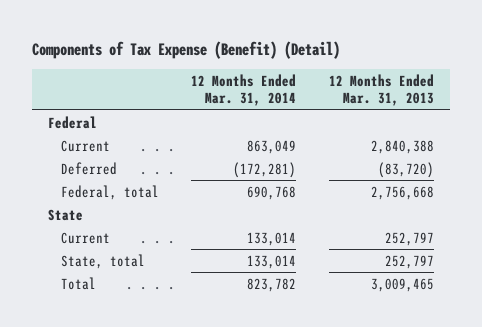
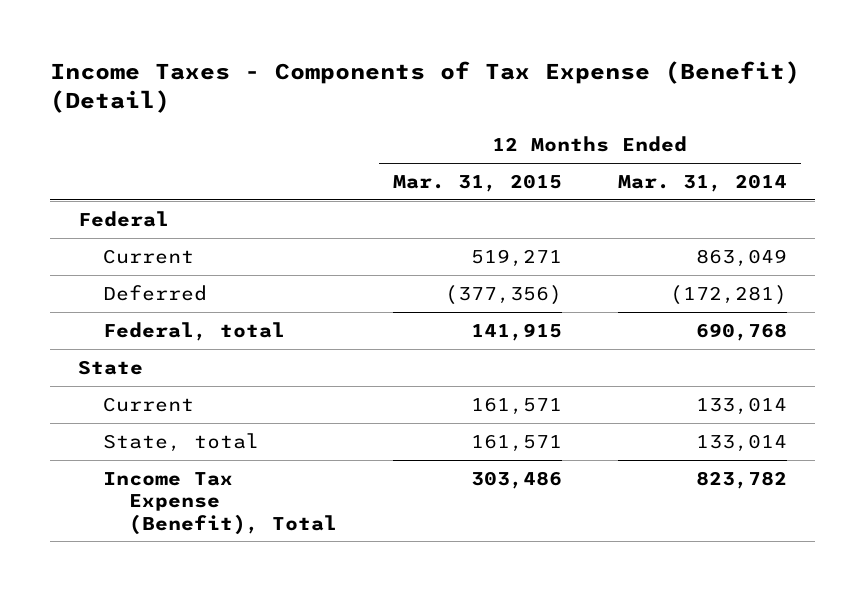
[32,40,341,59] Components of Tax Expense (Benefit) (Detail) -> [49,60,800,113] Income Taxes - Components of Tax Expense (Benefit) (Detail)
[328,73,434,107] 12 Months Ended Mar. 31, 2013 -> none
none -> [392,174,562,193] Mar. 31, 2015
[61,276,97,290] Total -> [103,471,337,535] Income Tax Expense (Benefit), Total

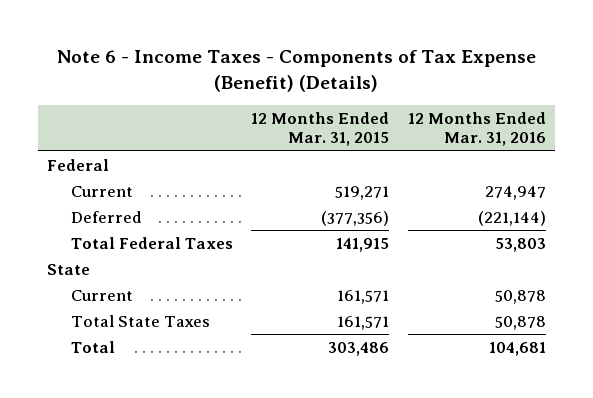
[49,60,800,113] Income Taxes - Components of Tax Expense (Benefit) (Detail) -> [57,50,537,92] Note 6 - Income Taxes - Components of Tax Expense (Benefit) (Details)
[617,174,787,193] Mar. 31, 2014 -> none
none -> [407,111,546,147] 12 Months Ended Mar. 31, 2016
[103,321,286,341] Federal, total -> [71,236,234,249] Total Federal Taxes
[103,432,260,452] State, total -> [71,314,211,327] Total State Taxes
[103,471,337,535] Income Tax Expense (Benefit), Total -> [71,340,116,353] Total

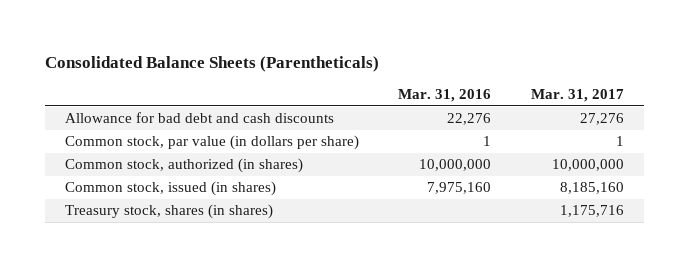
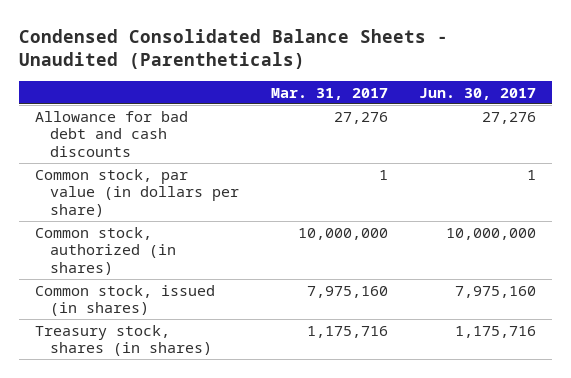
[45,56,380,73] Consolidated Balance Sheets (Parentheticals) -> [19,28,449,70] Condensed Consolidated Balance Sheets - Unaudited (Parentheticals)
[398,89,492,103] Mar. 31, 2016 -> none
none -> [419,87,537,100] Jun. 30, 2017
[560,182,625,195] 8,185,160 -> [306,285,388,298] 7,975,160

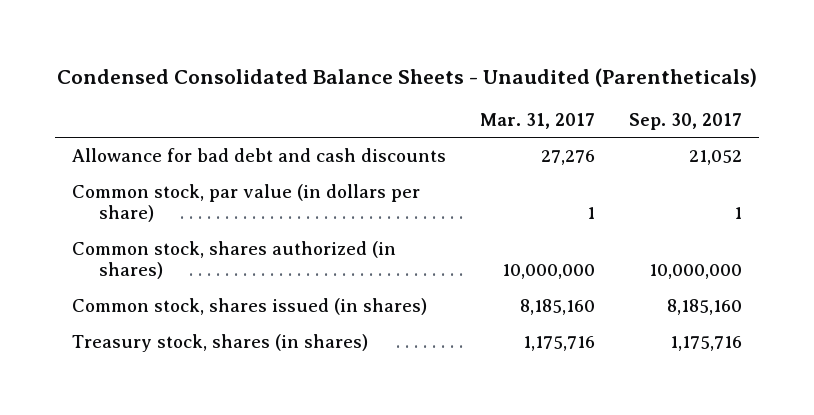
[419,87,537,100] Jun. 30, 2017 -> none
none -> [629,113,743,131] Sep. 30, 2017
[34,226,177,275] Common stock, authorized (in shares) -> [72,241,397,280] Common stock, shares authorized (in shares)
[34,284,215,317] Common stock, issued (in shares) -> [72,298,428,316] Common stock, shares issued (in shares)
[306,285,388,298] 7,975,160 -> [520,299,596,316] 8,185,160

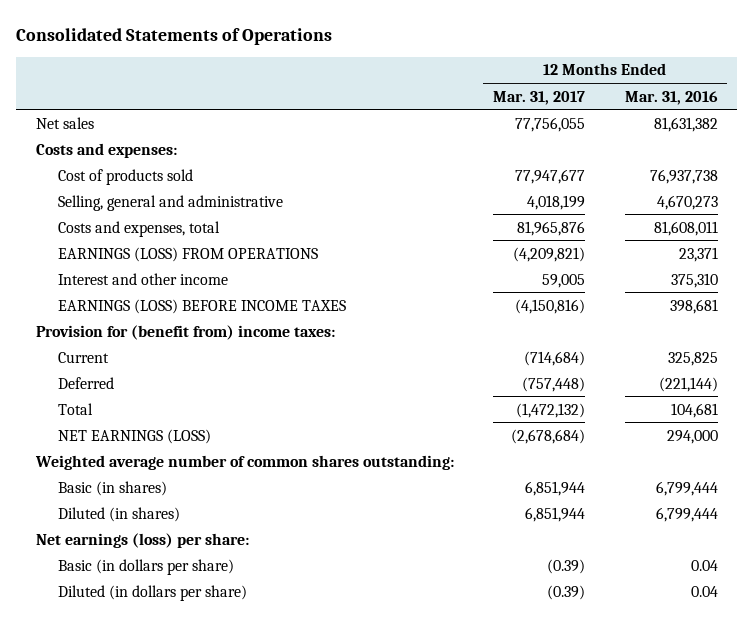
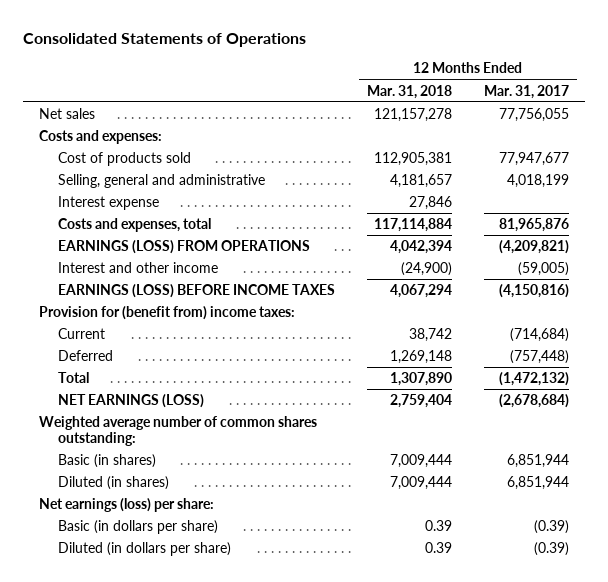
[624,90,718,105] Mar. 31, 2016 -> none
none -> [366,84,452,99] Mar. 31, 2018
none -> [57,195,159,210] Interest expense
[542,273,586,288] 59,005 -> [518,261,570,276] (59,005)

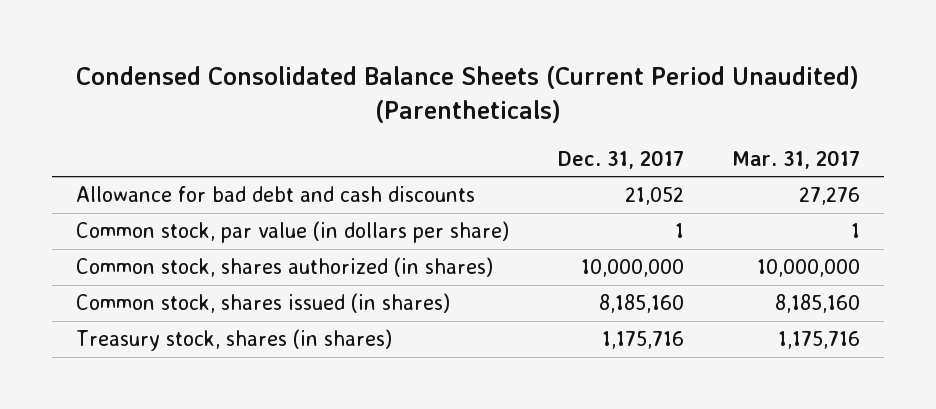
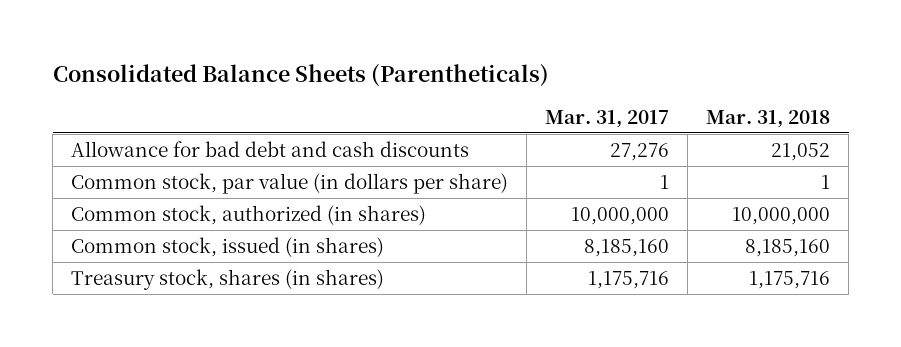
[76,66,860,123] Condensed Consolidated Balance Sheets (Current Period Unaudited) (Parentheticals) -> [52,63,549,87] Consolidated Balance Sheets (Parentheticals)
[557,149,684,169] Dec. 31, 2017 -> none
none -> [706,109,831,128] Mar. 31, 2018
[76,257,494,278] Common stock, shares authorized (in shares) -> [71,204,427,225] Common stock, authorized (in shares)
[76,293,451,314] Common stock, shares issued (in shares) -> [71,236,385,257] Common stock, issued (in shares)

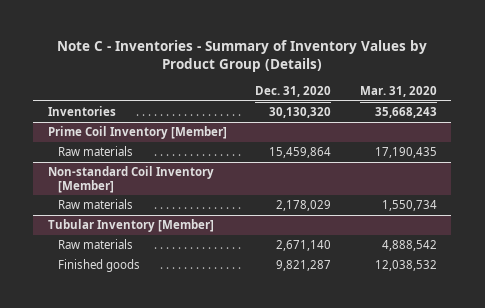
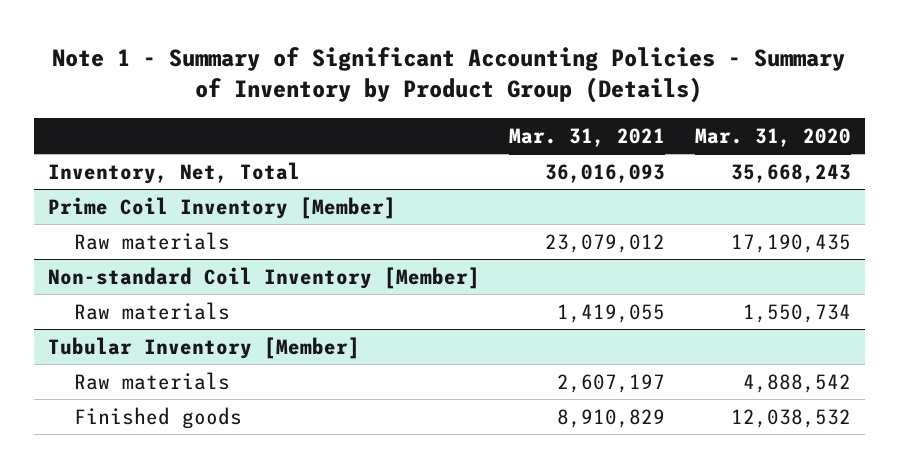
[57,40,428,73] Note C - Inventories - Summary of Inventory Values by Product Group (Details) -> [52,46,846,104] Note 1 - Summary of Significant Accounting Policies - Summary of Inventory by Product Group (Details)
[255,85,332,97] Dec. 31, 2020 -> none
none -> [509,127,666,147] Mar. 31, 2021
[47,106,116,117] Inventories -> [48,161,301,184] Inventory, Net, Total

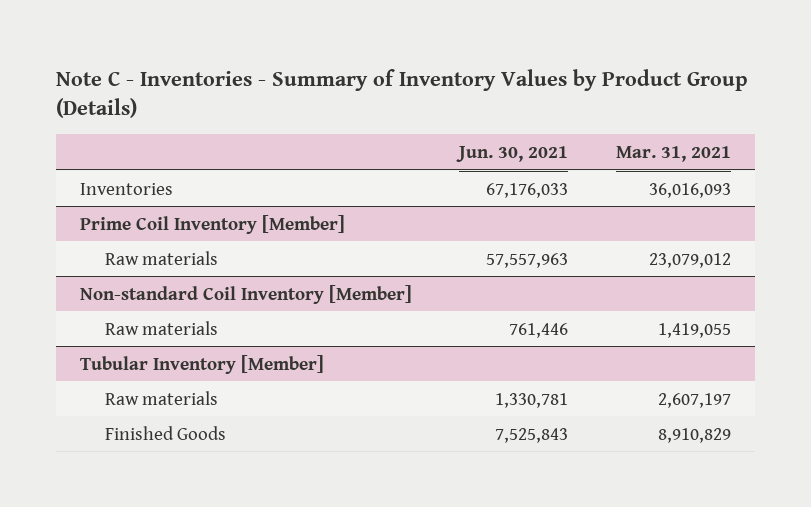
[52,46,846,104] Note 1 - Summary of Significant Accounting Policies - Summary of Inventory by Product Group (Details) -> [56,68,749,119] Note C - Inventories - Summary of Inventory Values by Product Group (Details)
[694,127,851,147] Mar. 31, 2020 -> none
none -> [456,146,569,163] Jun. 30, 2021
[48,161,301,184] Inventory, Net, Total -> [79,182,173,195] Inventories
[73,406,242,429] Finished goods -> [104,425,226,440] Finished Goods

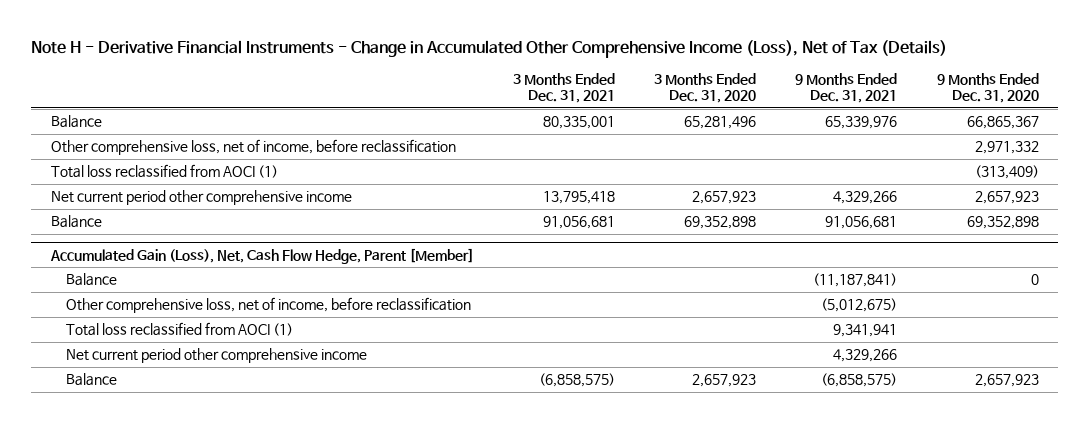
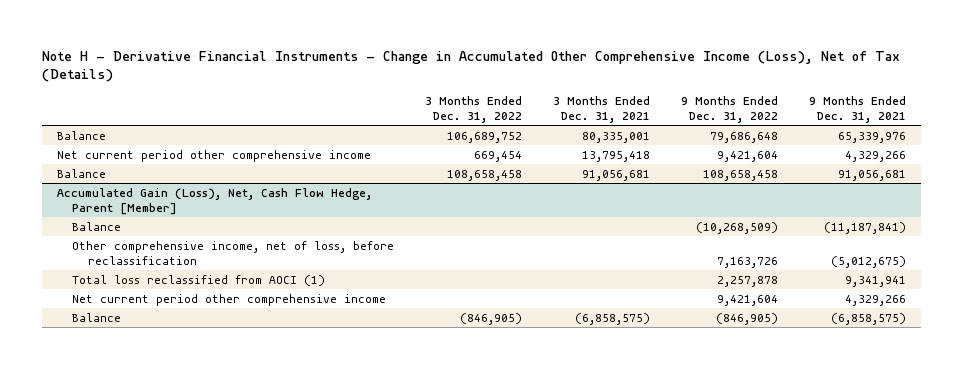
[654,72,757,104] 3 Months Ended Dec. 31, 2020 -> none
[936,72,1039,104] 9 Months Ended Dec. 31, 2020 -> none
none -> [425,96,523,124] 3 Months Ended Dec. 31, 2022
none -> [680,96,778,124] 9 Months Ended Dec. 31, 2022
[50,139,456,156] Other comprehensive loss, net of income, before reclassification -> none
[50,164,278,179] Total loss reclassified from AOCI (1) -> none
[65,297,471,314] Other comprehensive loss, net of income, before reclassification -> [72,240,395,265] Other comprehensive income, net of loss, before reclassification

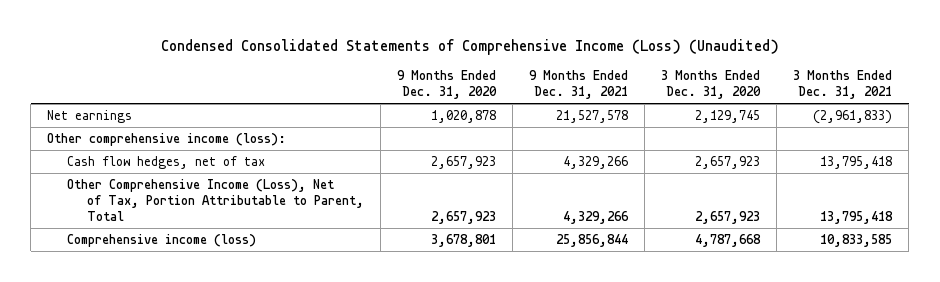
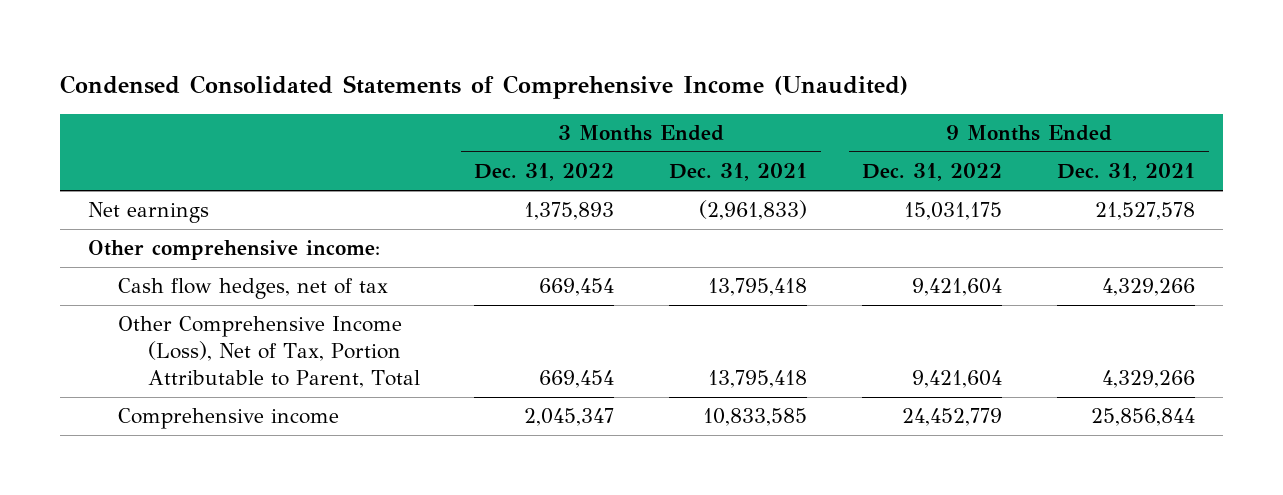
[160,39,779,56] Condensed Consolidated Statements of Comprehensive Income (Loss) (Unaudited) -> [60,74,909,99] Condensed Consolidated Statements of Comprehensive Income (Unaudited)
[397,69,498,100] 9 Months Ended Dec. 31, 2020 -> none
[661,69,762,100] 3 Months Ended Dec. 31, 2020 -> none
none -> [474,163,615,182] Dec. 31, 2022
none -> [862,163,1003,182] Dec. 31, 2022
[47,132,287,146] Other comprehensive income (loss): -> [87,240,380,261] Other comprehensive income:
[67,233,257,247] Comprehensive income (loss) -> [117,408,339,430] Comprehensive income

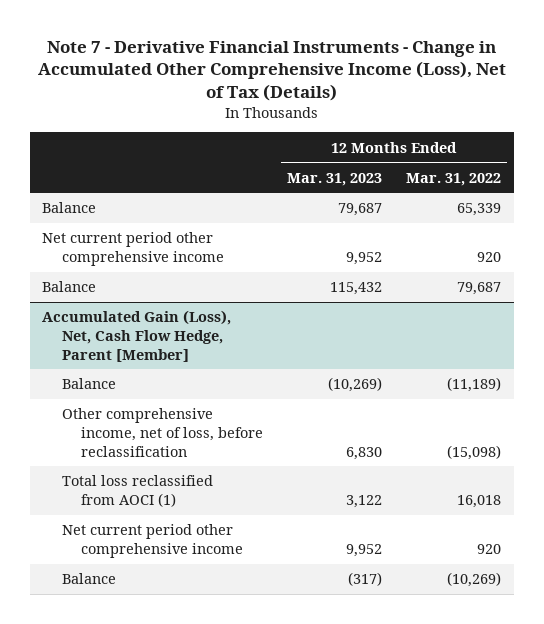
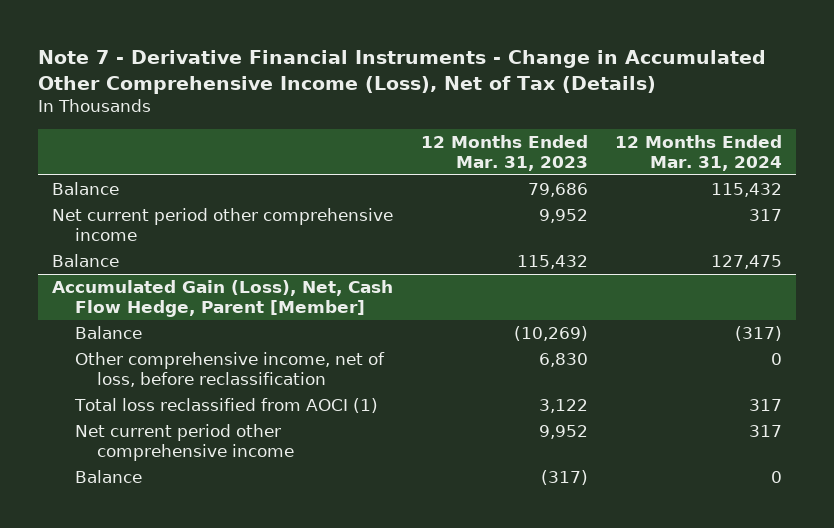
[406,172,502,186] Mar. 31, 2022 -> none
none -> [615,135,783,171] 12 Months Ended Mar. 31, 2024
[338,203,383,217] 79,687 -> [527,182,588,197] 79,686

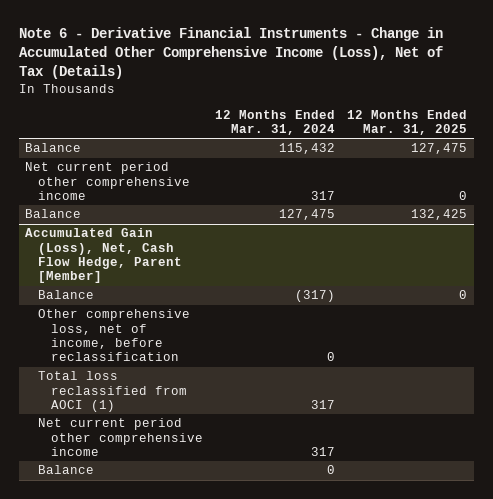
[37,49,766,94] Note 7 - Derivative Financial Instruments - Change in Accumulated Other Comprehensive Income (Loss), Net of Tax (Details) -> [19,27,444,80] Note 6 - Derivative Financial Instruments - Change in Accumulated Other Comprehensive Income (Loss), Net of Tax (Details)
[420,135,588,171] 12 Months Ended Mar. 31, 2023 -> none
none -> [347,109,468,135] 12 Months Ended Mar. 31, 2025
[74,351,385,387] Other comprehensive income, net of loss, before reclassification -> [37,309,190,362] Other comprehensive loss, net of income, before reclassification

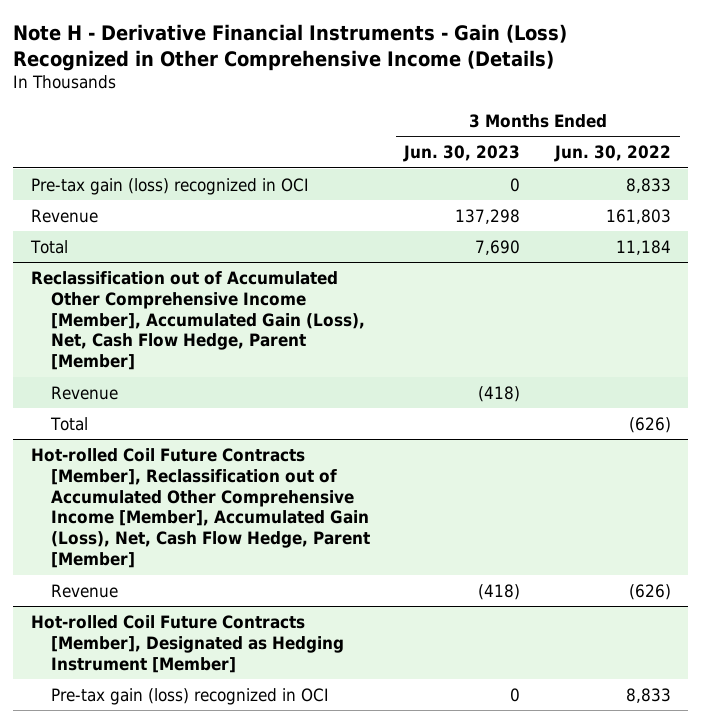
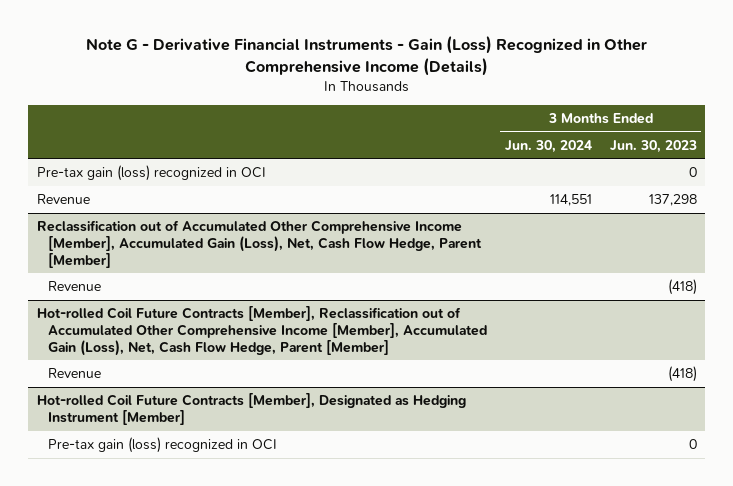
[13,23,568,71] Note H - Derivative Financial Instruments - Gain (Loss) Recognized in Other Comprehensive Income (Details) -> [85,35,647,76] Note G - Derivative Financial Instruments - Gain (Loss) Recognized in Other Comprehensive Income (Details)
[553,145,671,163] Jun. 30, 2022 -> none
none -> [504,139,592,153] Jun. 30, 2024
[29,239,68,254] Total -> none
[49,416,88,431] Total -> none

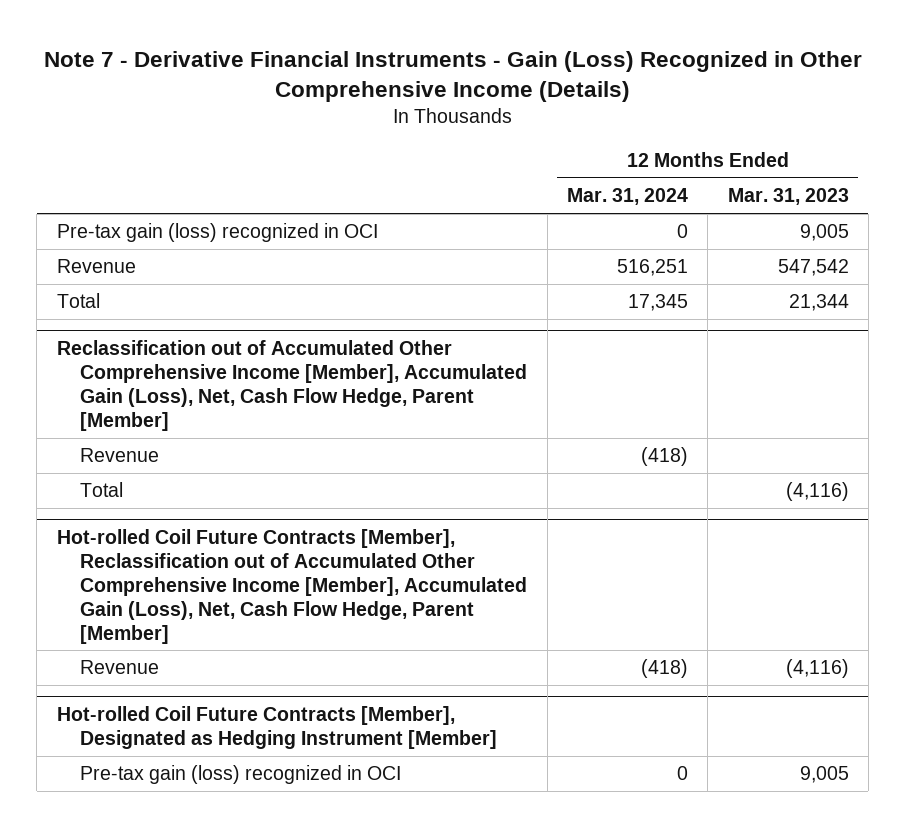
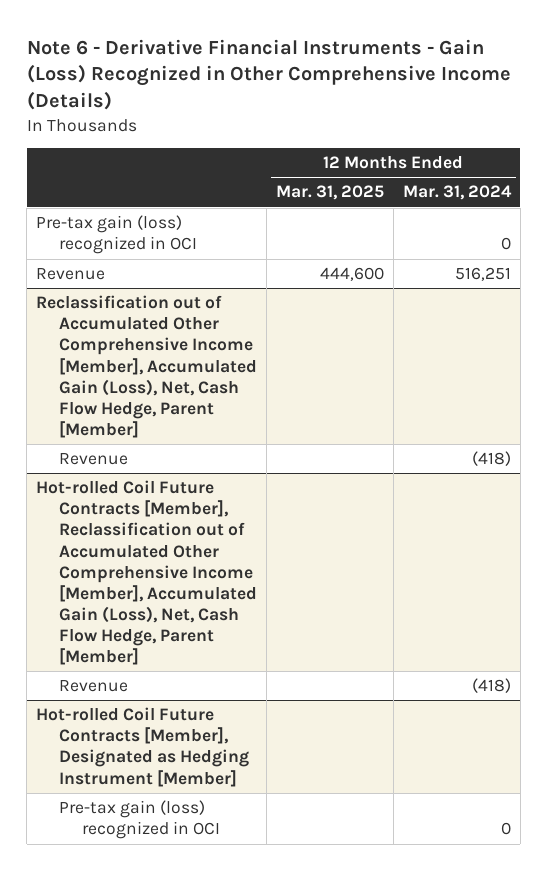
[43,50,862,103] Note 7 - Derivative Financial Instruments - Gain (Loss) Recognized in Other Comprehensive Income (Details) -> [26,38,511,111] Note 6 - Derivative Financial Instruments - Gain (Loss) Recognized in Other Comprehensive Income (Details)
[727,188,849,206] Mar. 31, 2023 -> none
none -> [276,185,385,201] Mar. 31, 2025
[56,293,100,309] Total -> none
[80,482,124,498] Total -> none

